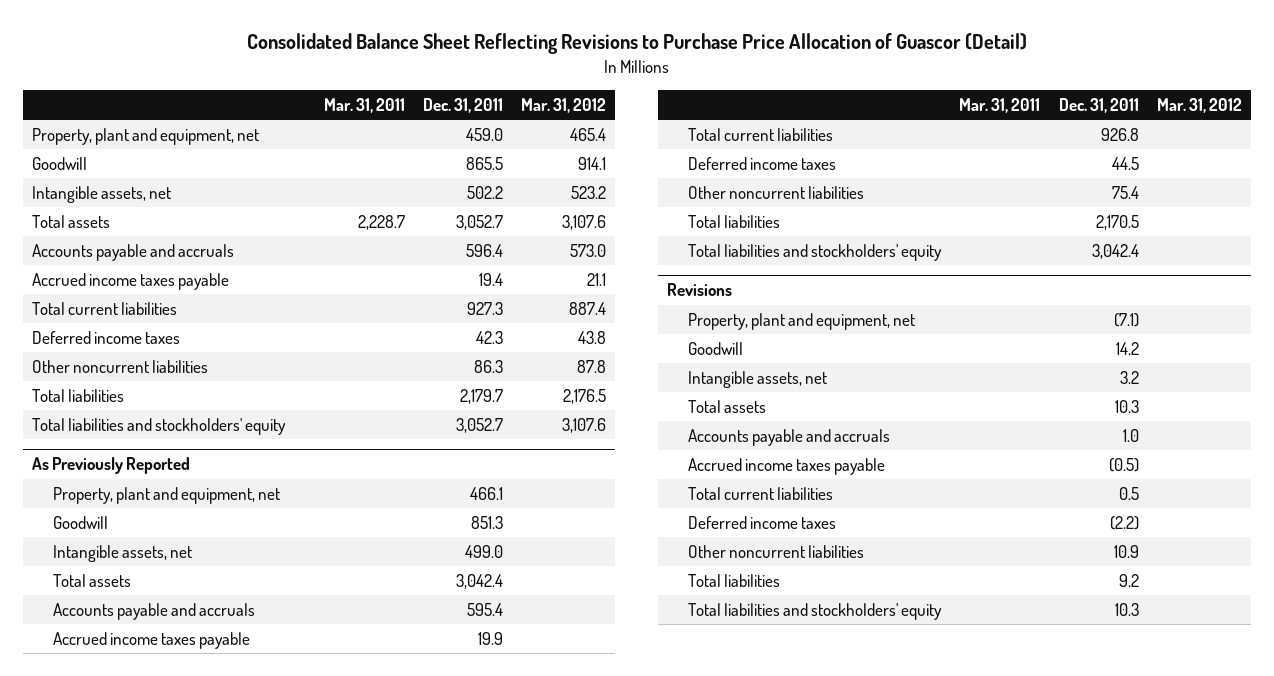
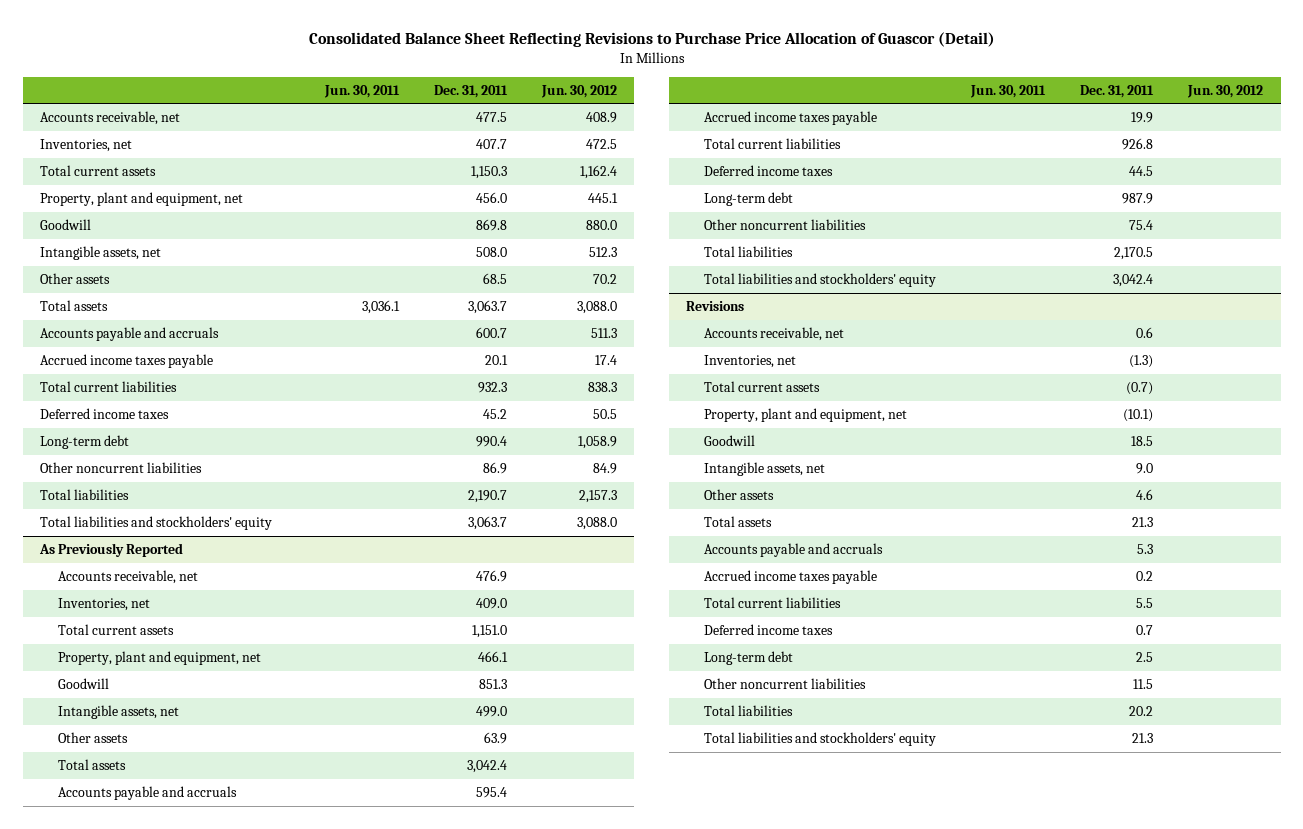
[323,97,405,113] Mar. 31, 2011 -> none
[521,97,607,113] Mar. 31, 2012 -> none
none -> [324,84,401,98] Jun. 30, 2011
none -> [540,84,617,98] Jun. 30, 2012
none -> [40,110,181,125] Accounts receivable, net
none -> [40,138,133,152] Inventories, net
none -> [40,164,157,176] Total current assets
[466,127,504,141] 459.0 -> [475,191,507,203] 456.0
[466,156,504,170] 865.5 -> [475,218,507,231] 869.8
[467,185,504,199] 502.2 -> [475,246,507,257] 508.0
none -> [40,272,111,284] Other assets
[456,214,504,230] 3,052.7 -> [467,299,507,314] 3,063.7
[466,243,504,257] 596.4 -> [475,326,507,338] 600.7
[479,272,504,286] 19.4 -> [484,354,508,365] 20.1
[467,301,504,315] 927.3 -> [477,381,507,393] 932.3
[476,330,504,344] 42.3 -> [482,408,507,419] 45.2
none -> [40,434,130,449] Long-term debt
[474,359,504,373] 86.3 -> [482,461,507,474] 86.9
[460,388,504,404] 2,179.7 -> [467,489,507,503] 2,190.7
[456,417,504,433] 3,052.7 -> [467,515,507,530] 3,063.7
none -> [58,569,199,584] Accounts receivable, net
none -> [58,597,151,611] Inventories, net
none -> [58,623,175,635] Total current assets
none -> [58,731,129,743] Other assets
none -> [704,191,794,206] Long-term debt
none -> [704,326,845,341] Accounts receivable, net
none -> [704,354,797,368] Inventories, net
none -> [704,380,821,392] Total current assets
[1113,312,1139,327] (7.1) -> [1123,408,1154,422] (10.1)
[1115,341,1139,355] 14.2 -> [1131,435,1154,446] 18.5
[1119,370,1139,384] 3.2 -> [1136,462,1154,474] 9.0
none -> [704,488,775,500] Other assets
[1114,399,1139,413] 10.3 -> [1132,516,1154,527] 21.3
[1122,428,1139,442] 1.0 -> [1137,543,1154,554] 5.3
[1108,457,1139,472] (0.5) -> [1136,570,1154,581] 0.2
[1118,486,1139,500] 0.5 -> [1136,597,1154,608] 5.5
[1109,515,1139,530] (2.2) -> [1136,624,1154,635] 0.7
none -> [704,650,794,665] Long-term debt
[1113,544,1139,558] 10.9 -> [1133,678,1154,689] 11.5
[1118,573,1139,587] 9.2 -> [1129,705,1154,716] 20.2
[1114,602,1139,616] 10.3 -> [1132,732,1154,743] 21.3

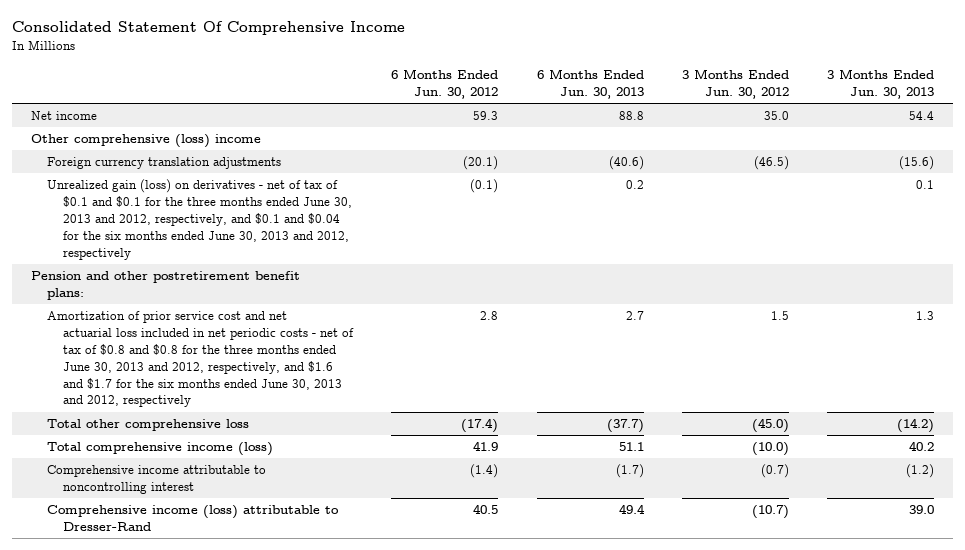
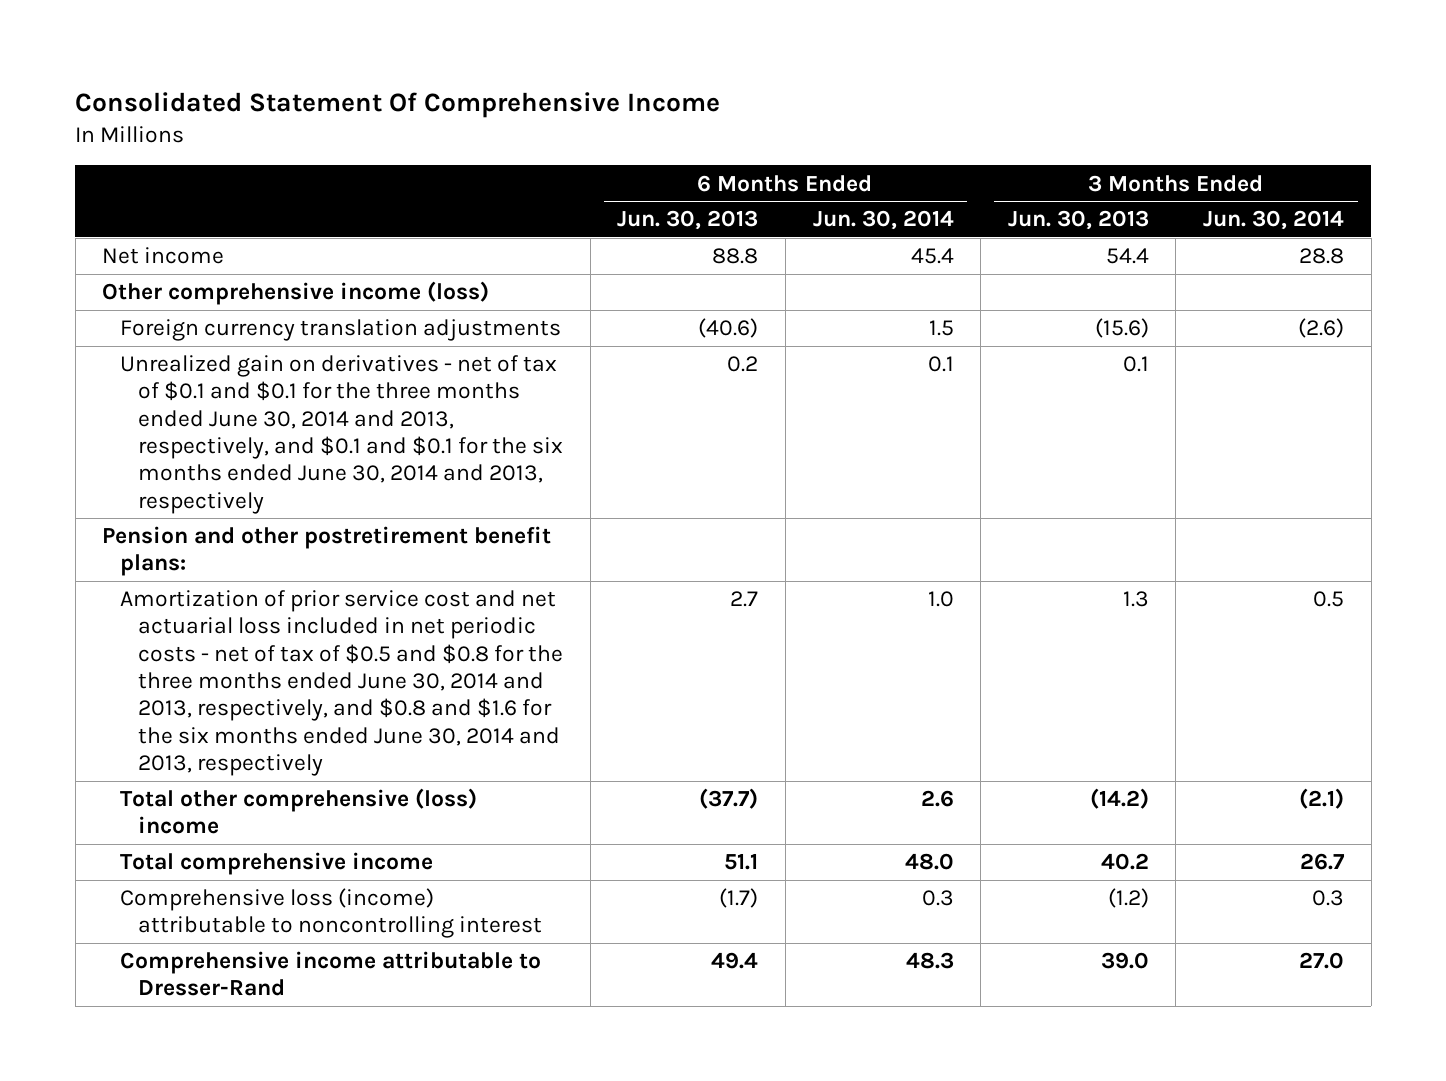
[391,69,499,99] 6 Months Ended Jun. 30, 2012 -> none
[681,69,789,99] 3 Months Ended Jun. 30, 2012 -> none
none -> [812,210,954,231] Jun. 30, 2014
none -> [1203,210,1345,231] Jun. 30, 2014
[31,134,262,149] Other comprehensive (loss) income -> [102,281,490,306] Other comprehensive income (loss)
[47,179,352,260] Unrealized gain (loss) on derivatives - net of tax of $0.1 and $0.1 for the three months ended June 30, 2013 and 2012, respectively, and $0.1 and $0.04 for the six months ended June 30, 2013 and 2012, respectively -> [120,355,563,514] Unrealized gain on derivatives - net of tax of $0.1 and $0.1 for the three months ended June 30, 2014 and 2013, respectively, and $0.1 and $0.1 for the six months ended June 30, 2014 and 2013, respectively
[47,311,354,408] Amortization of prior service cost and net actuarial loss included in net periodic costs - net of tax of $0.8 and $0.8 for the three months ended June 30, 2013 and 2012, respectively, and $1.6 and $1.7 for the six months ended June 30, 2013 and 2012, respectively -> [120,590,563,777] Amortization of prior service cost and net actuarial loss included in net periodic costs - net of tax of $0.5 and $0.8 for the three months ended June 30, 2014 and 2013, respectively, and $0.8 and $1.6 for the six months ended June 30, 2014 and 2013, respectively
[47,419,250,432] Total other comprehensive loss -> [120,788,478,835] Total other comprehensive (loss) income
[47,442,274,457] Total comprehensive income (loss) -> [120,852,434,876] Total comprehensive income
[47,465,267,494] Comprehensive income attributable to noncontrolling interest -> [120,888,542,939] Comprehensive loss (income) attributable to noncontrolling interest
[47,505,340,531] Comprehensive income (loss) attributable to Dresser-Rand -> [120,951,542,997] Comprehensive income attributable to Dresser-Rand

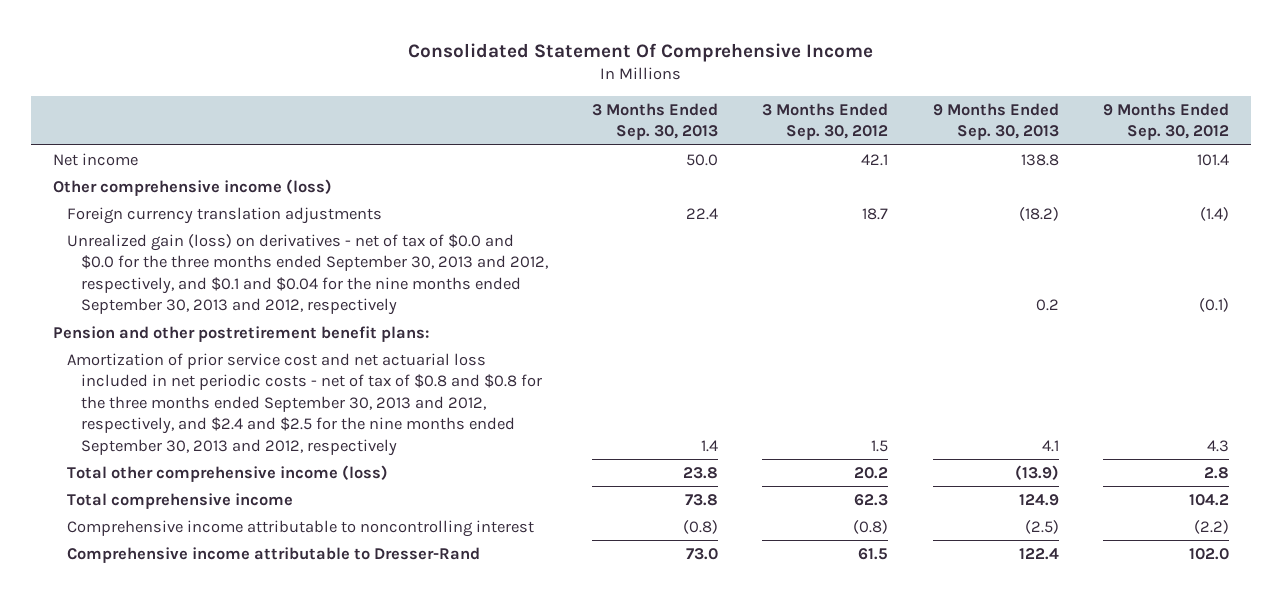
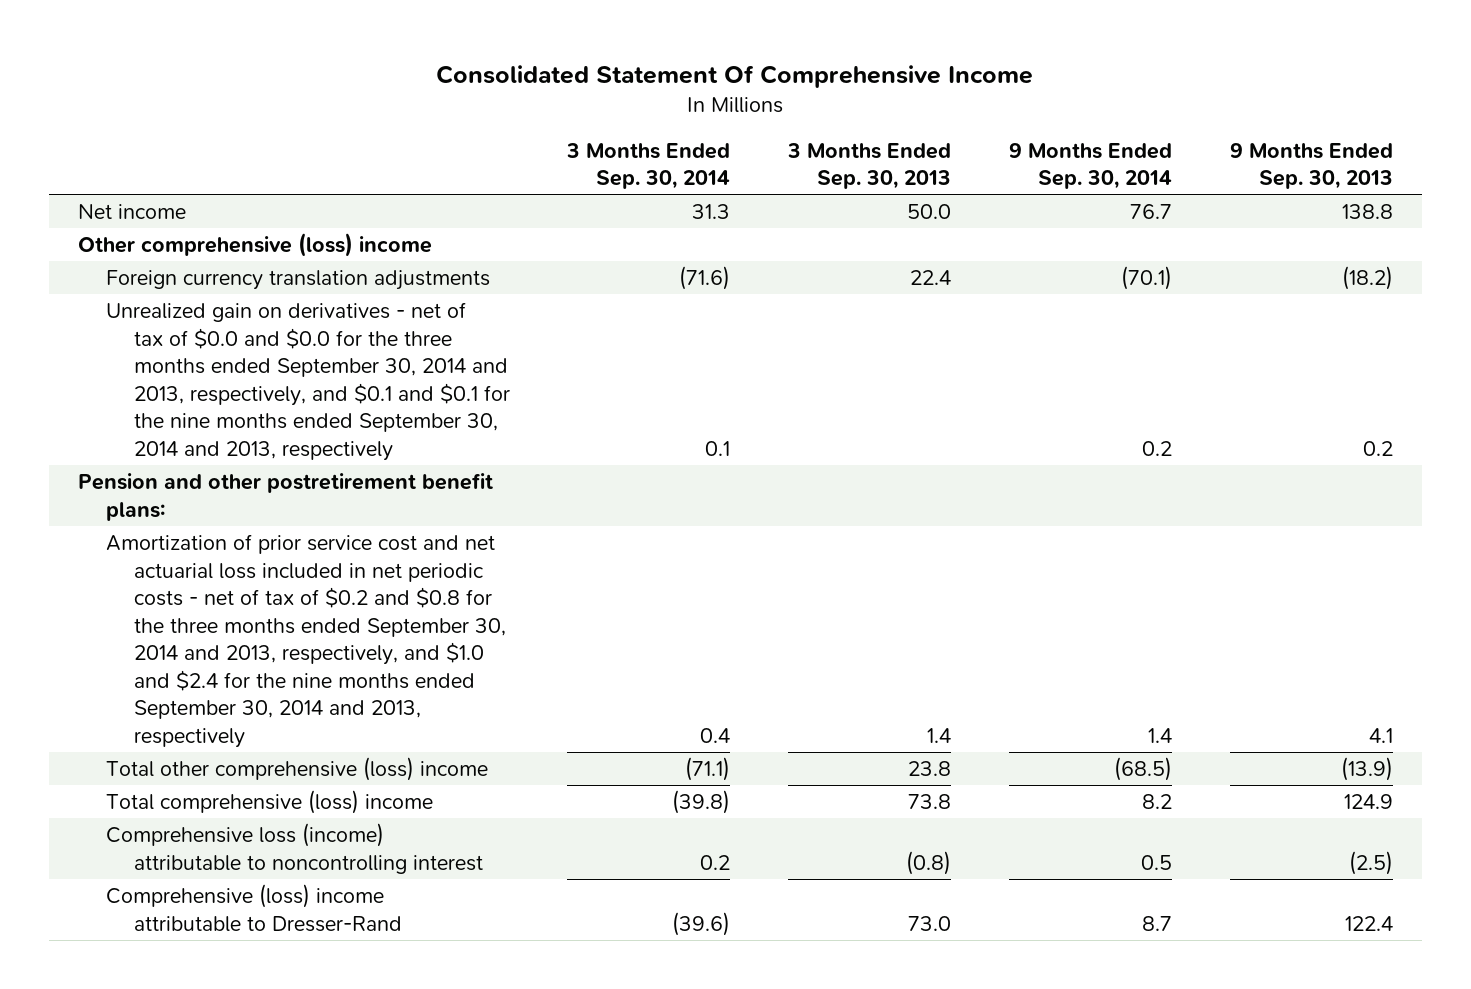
[762,102,889,141] 3 Months Ended Sep. 30, 2012 -> none
[1103,102,1230,141] 9 Months Ended Sep. 30, 2012 -> none
none -> [566,142,731,190] 3 Months Ended Sep. 30, 2014
none -> [1008,142,1172,190] 9 Months Ended Sep. 30, 2014
[53,178,333,196] Other comprehensive income (loss) -> [77,233,432,258] Other comprehensive (loss) income
[66,233,548,316] Unrealized gain (loss) on derivatives - net of tax of $0.0 and $0.0 for the three months ended September 30, 2013 and 2012, respectively, and $0.1 and $0.04 for the nine months ended September 30, 2013 and 2012, respectively -> [105,302,510,461] Unrealized gain on derivatives - net of tax of $0.0 and $0.0 for the three months ended September 30, 2014 and 2013, respectively, and $0.1 and $0.1 for the nine months ended September 30, 2014 and 2013, respectively
[66,352,542,456] Amortization of prior service cost and net actuarial loss included in net periodic costs - net of tax of $0.8 and $0.8 for the three months ended September 30, 2013 and 2012, respectively, and $2.4 and $2.5 for the nine months ended September 30, 2013 and 2012, respectively -> [105,534,506,749] Amortization of prior service cost and net actuarial loss included in net periodic costs - net of tax of $0.2 and $0.8 for the three months ended September 30, 2014 and 2013, respectively, and $1.0 and $2.4 for the nine months ended September 30, 2014 and 2013, respectively
[66,464,388,482] Total other comprehensive income (loss) -> [105,757,488,782] Total other comprehensive (loss) income
[66,492,293,509] Total comprehensive income -> [105,790,433,815] Total comprehensive (loss) income
[66,519,534,537] Comprehensive income attributable to noncontrolling interest -> [105,823,483,874] Comprehensive loss (income) attributable to noncontrolling interest
[66,546,480,563] Comprehensive income attributable to Dresser-Rand -> [105,884,402,932] Comprehensive (loss) income attributable to Dresser-Rand

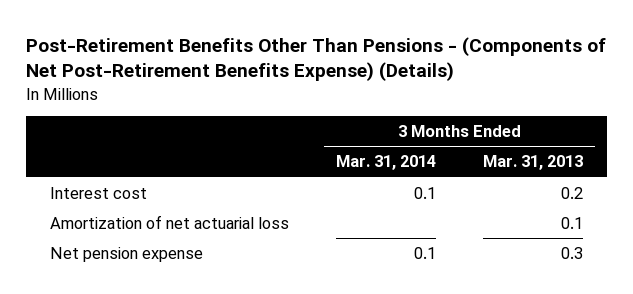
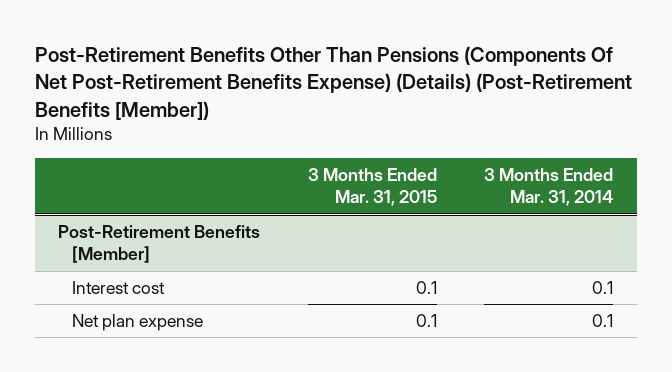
[26,36,607,82] Post-Retirement Benefits Other Than Pensions - (Components of Net Post-Retirement Benefits Expense) (Details) -> [34,46,632,120] Post-Retirement Benefits Other Than Pensions (Components Of Net Post-Retirement Benefits Expense) (Details) (Post-Retirement Benefits [Member])
[483,155,584,171] Mar. 31, 2013 -> none
none -> [307,168,437,207] 3 Months Ended Mar. 31, 2015
none -> [58,225,261,264] Post-Retirement Benefits [Member]
[49,215,289,230] Amortization of net actuarial loss -> none
[49,247,203,263] Net pension expense -> [72,314,204,332] Net plan expense

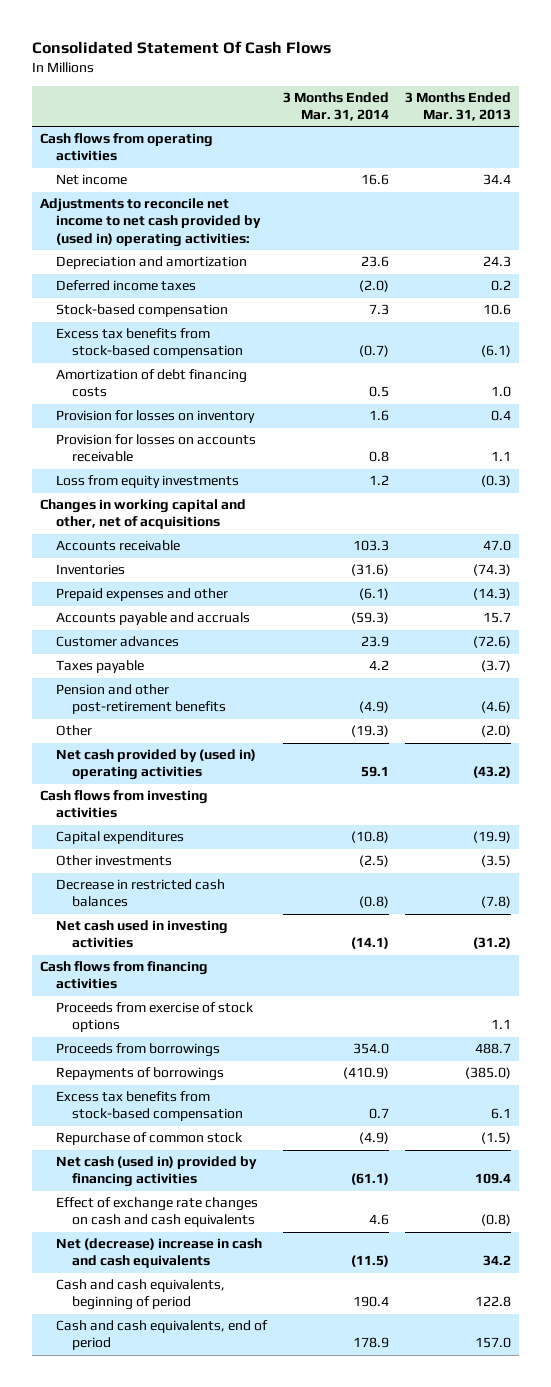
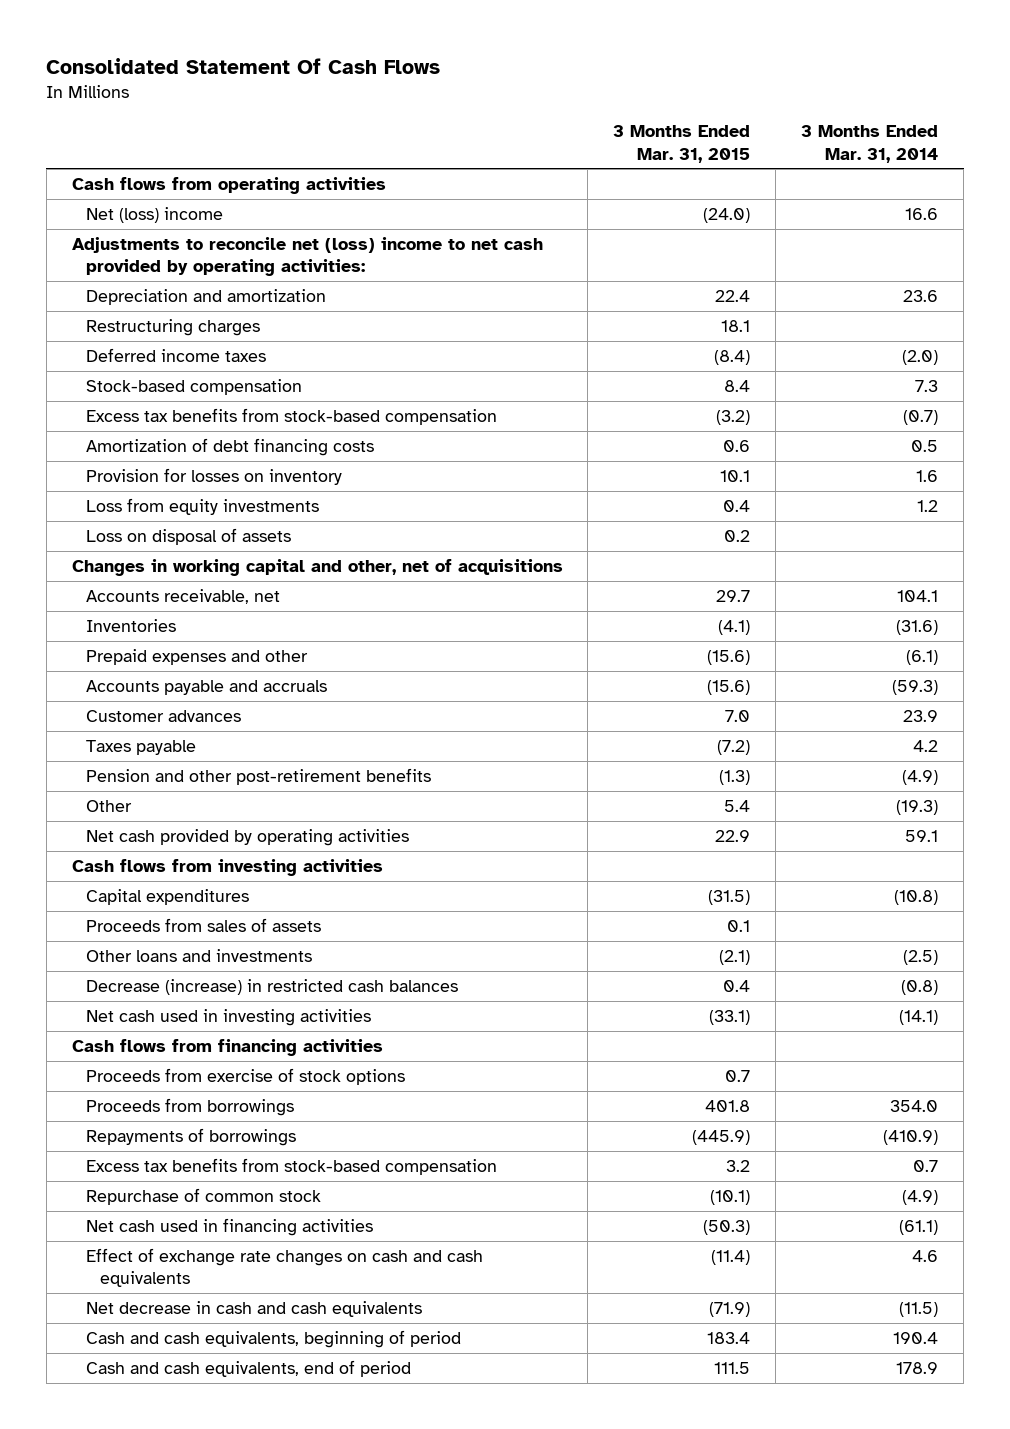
[405,91,512,122] 3 Months Ended Mar. 31, 2013 -> none
none -> [613,125,751,163] 3 Months Ended Mar. 31, 2015
[56,174,128,186] Net income -> [86,206,224,223] Net (loss) income
[39,198,262,247] Adjustments to reconcile net income to net cash provided by (used in) operating activities: -> [71,236,543,277] Adjustments to reconcile net (loss) income to net cash provided by operating activities:
none -> [86,318,261,336] Restructuring charges
[56,434,257,463] Provision for losses on accounts receivable -> none
none -> [86,527,292,545] Loss on disposal of assets
[56,540,181,552] Accounts receivable -> [86,588,281,604] Accounts receivable, net
[353,540,390,552] 103.3 -> [897,589,939,602] 104.1
[56,749,257,781] Net cash provided by (used in) operating activities -> [86,828,410,846] Net cash provided by operating activities
none -> [86,917,322,932] Proceeds from sales of assets
[56,855,173,867] Other investments -> [86,948,313,962] Other loans and investments
[56,879,226,908] Decrease in restricted cash balances -> [86,978,459,995] Decrease (increase) in restricted cash balances
[56,1156,258,1188] Net cash (used in) provided by financing activities -> [86,1217,374,1236] Net cash used in financing activities
[56,1238,263,1269] Net (decrease) increase in cash and cash equivalents -> [86,1300,423,1317] Net decrease in cash and cash equivalents

